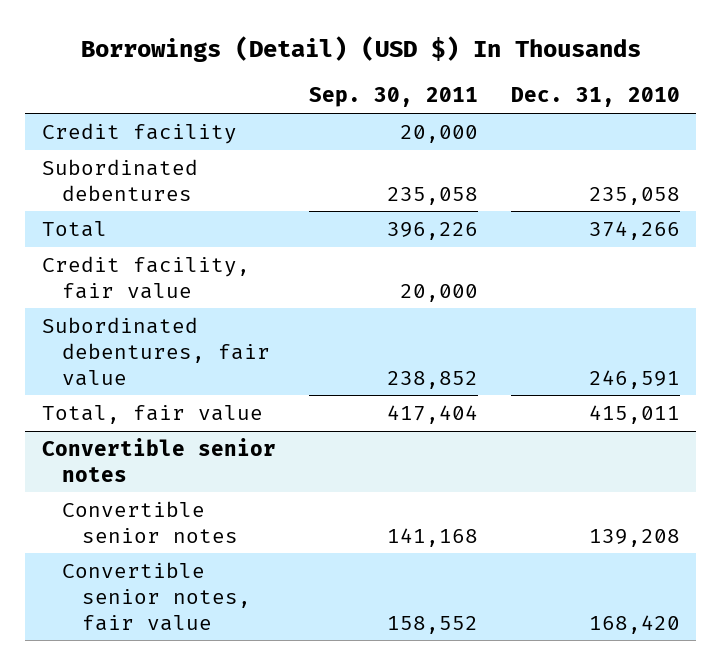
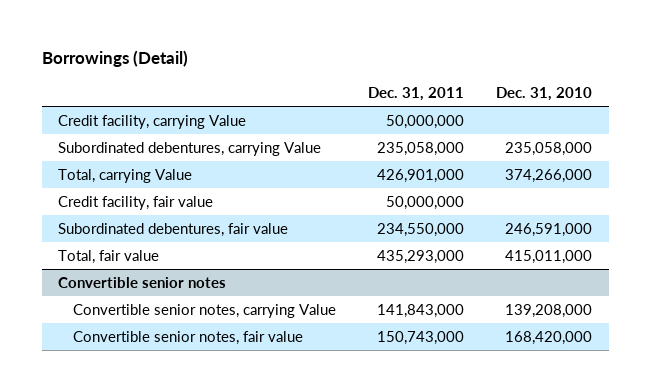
[80,36,641,63] Borrowings (Detail) (USD $) In Thousands -> [41,50,188,68] Borrowings (Detail)
[308,87,478,108] Sep. 30, 2011 -> none
none -> [368,87,465,102] Dec. 31, 2011
[41,122,237,144] Credit facility -> [57,114,246,129] Credit facility, carrying Value
[41,158,198,201] Subordinated debentures -> [57,141,321,156] Subordinated debentures, carrying Value
[588,186,680,205] 235,058 -> [505,141,593,156] 235,058,000
[41,220,107,237] Total -> [57,168,192,183] Total, carrying Value
[588,220,680,240] 374,266 -> [505,168,593,183] 374,266,000
[588,369,680,389] 246,591 -> [505,222,593,237] 246,591,000
[588,404,680,424] 415,011 -> [505,249,593,264] 415,011,000
[61,500,239,543] Convertible senior notes -> [72,303,336,318] Convertible senior notes, carrying Value
[588,528,680,547] 139,208 -> [505,303,593,318] 139,208,000
[588,614,680,634] 168,420 -> [505,330,593,345] 168,420,000

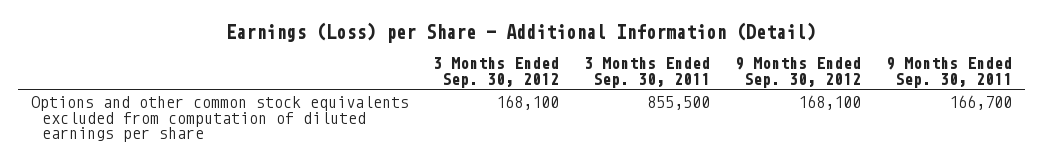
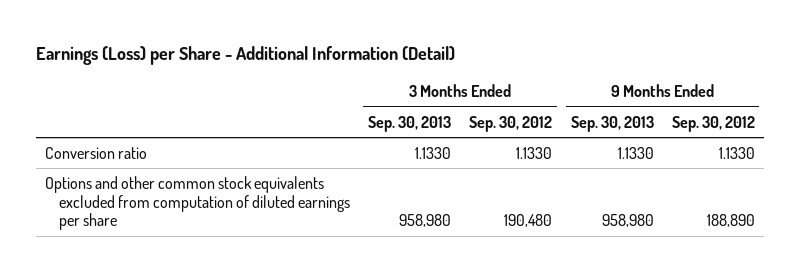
[584,57,711,88] 3 Months Ended Sep. 30, 2011 -> none
[886,57,1013,88] 9 Months Ended Sep. 30, 2011 -> none
none -> [367,115,451,132] Sep. 30, 2013
none -> [570,115,654,132] Sep. 30, 2013
none -> [45,146,148,159] Conversion ratio
[496,94,560,110] 168,100 -> [504,214,553,228] 190,480
[798,94,862,110] 168,100 -> [706,214,755,228] 188,890

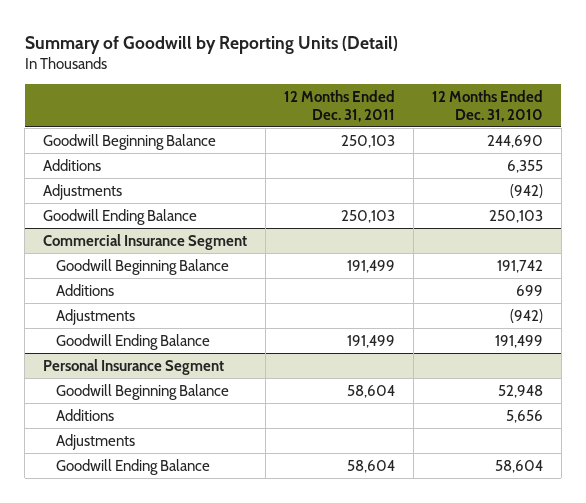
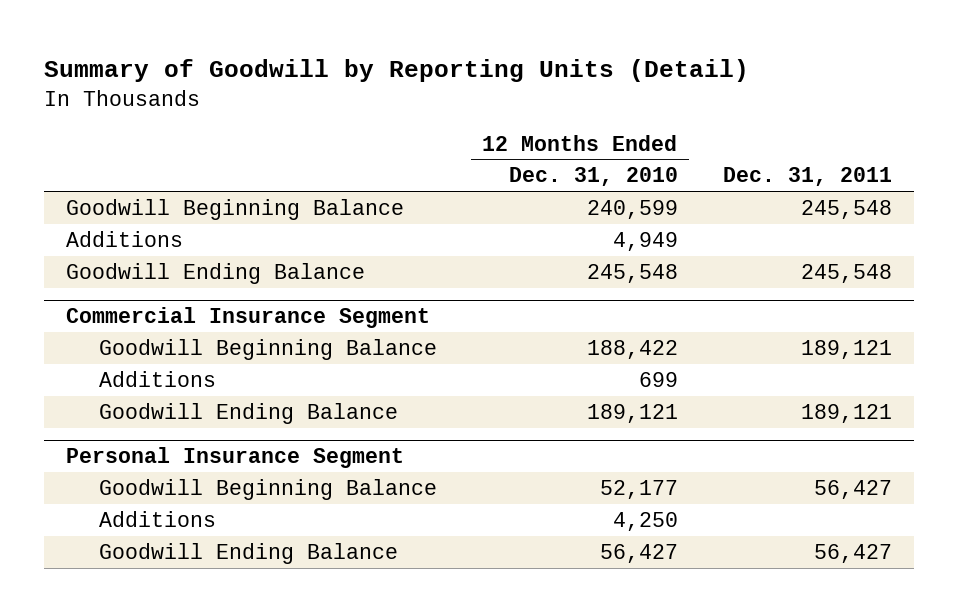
[284,90,396,122] 12 Months Ended Dec. 31, 2011 -> none
none -> [722,167,892,187] Dec. 31, 2011
[43,183,123,200] Adjustments -> none
[486,134,543,148] 244,690 -> [586,199,678,219] 240,599
[506,159,543,173] 6,355 -> [612,231,678,251] 4,949
[488,209,543,223] 250,103 -> [586,263,678,283] 245,548
[496,259,543,273] 191,742 -> [586,339,678,359] 188,422
[55,308,135,325] Adjustments -> none
[494,334,543,348] 191,499 -> [586,403,678,423] 189,121
[55,433,135,450] Adjustments -> none
[497,384,543,398] 52,948 -> [599,479,678,499] 52,177
[505,409,543,423] 5,656 -> [612,511,678,531] 4,250
[494,459,543,473] 58,604 -> [599,543,678,563] 56,427

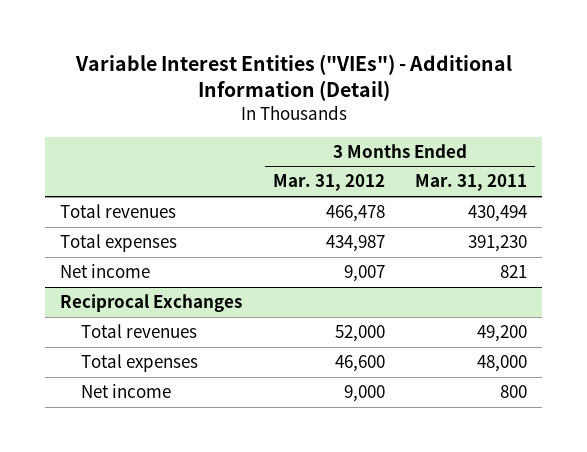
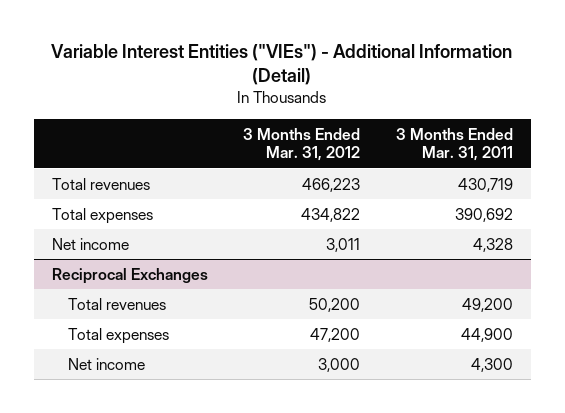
[325,204,385,222] 466,478 -> [302,177,361,192] 466,223
[468,204,528,222] 430,494 -> [457,177,513,192] 430,719
[325,234,385,252] 434,987 -> [301,207,361,222] 434,822
[468,234,528,252] 391,230 -> [454,207,513,222] 390,692
[343,264,385,282] 9,007 -> [326,237,361,252] 3,011
[500,264,528,278] 821 -> [472,237,513,252] 4,328
[334,324,385,342] 52,000 -> [309,297,361,312] 50,200
[334,354,385,372] 46,600 -> [310,327,361,342] 47,200
[477,354,528,372] 48,000 -> [460,327,513,342] 44,900
[343,384,385,402] 9,000 -> [318,357,361,372] 3,000
[500,384,528,398] 800 -> [470,357,513,372] 4,300

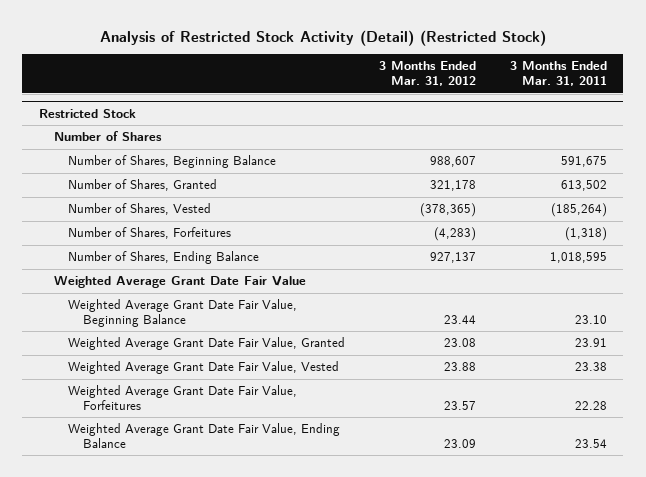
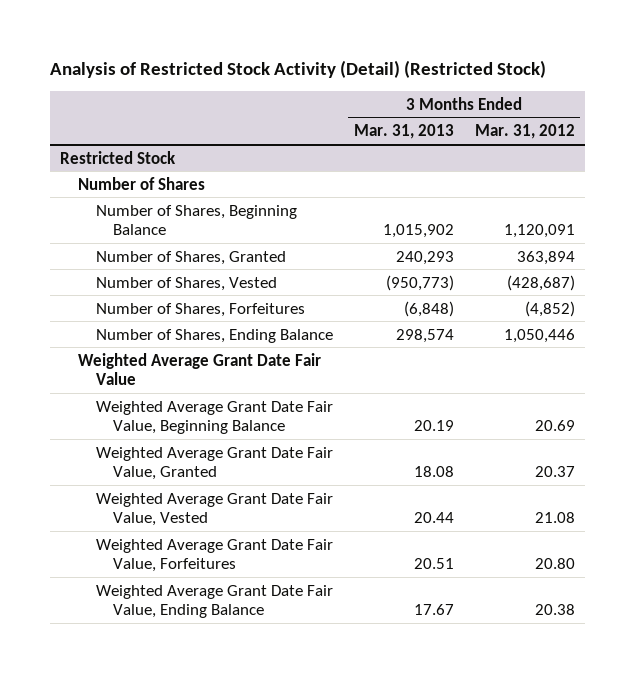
[509,61,607,87] 3 Months Ended Mar. 31, 2011 -> none
none -> [353,124,454,140] Mar. 31, 2013
[430,156,477,168] 988,607 -> [503,224,575,239] 1,120,091
[430,180,477,192] 321,178 -> [516,250,575,265] 363,894
[420,203,477,218] (378,365) -> [506,274,575,291] (428,687)
[434,227,477,242] (4,283) -> [524,300,575,317] (4,852)
[430,252,477,264] 927,137 -> [503,328,575,343] 1,050,446
[444,314,477,324] 23.44 -> [534,420,575,432] 20.69
[444,338,477,348] 23.08 -> [534,466,575,478] 20.37
[444,362,477,372] 23.88 -> [534,512,575,524] 21.08
[444,400,477,410] 23.57 -> [534,558,575,570] 20.80
[444,438,477,448] 23.09 -> [534,604,575,616] 20.38

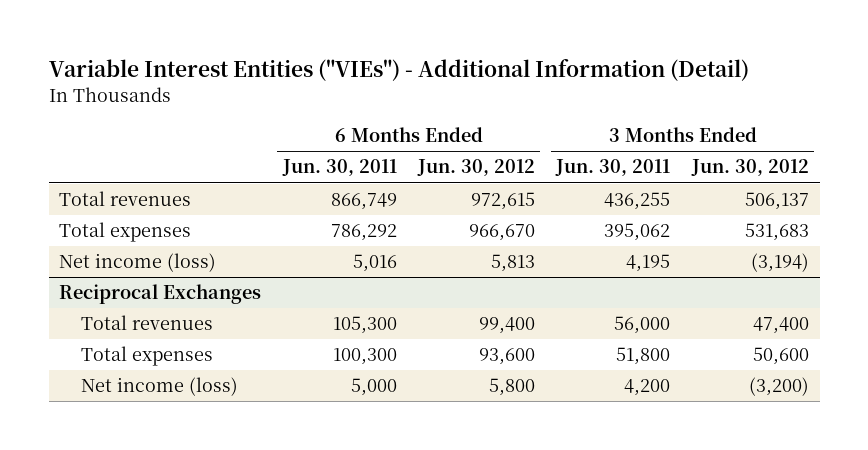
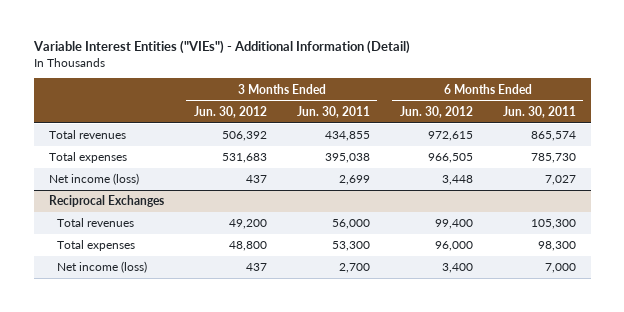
[330,193,397,211] 866,749 -> [530,131,576,142] 865,574
[604,192,671,211] 436,255 -> [324,131,370,142] 434,855
[744,192,809,211] 506,137 -> [221,131,267,142] 506,392
[330,224,397,242] 786,292 -> [530,153,576,164] 785,730
[469,224,536,242] 966,670 -> [427,153,473,164] 966,505
[604,223,671,242] 395,062 -> [324,153,370,164] 395,038
[352,254,397,273] 5,016 -> [544,175,576,186] 7,027
[491,254,536,273] 5,813 -> [441,175,473,186] 3,448
[626,254,671,273] 4,195 -> [338,175,370,186] 2,699
[750,253,809,273] (3,194) -> [245,175,267,184] 437
[752,317,809,335] 47,400 -> [228,219,267,230] 49,200
[332,348,397,366] 100,300 -> [537,241,576,252] 98,300
[479,348,536,366] 93,600 -> [434,241,473,252] 96,000
[616,347,671,366] 51,800 -> [331,241,370,252] 53,300
[752,347,809,366] 50,600 -> [228,241,267,252] 48,800
[350,378,397,397] 5,000 -> [544,263,576,274] 7,000
[489,378,536,397] 5,800 -> [441,263,473,274] 3,400
[624,379,671,397] 4,200 -> [338,263,370,274] 2,700
[748,377,809,397] (3,200) -> [245,263,267,272] 437

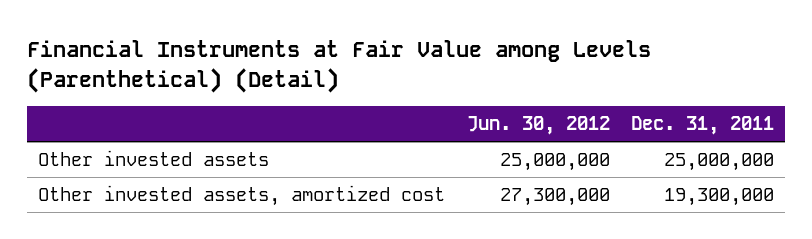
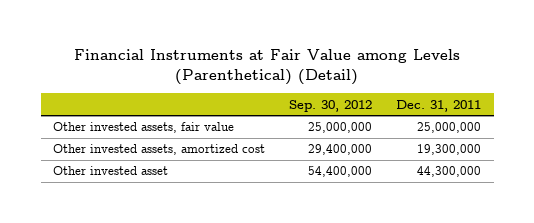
[466,116,610,136] Jun. 30, 2012 -> none
none -> [289,99,373,112] Sep. 30, 2012
[37,150,269,167] Other invested assets -> [52,122,234,134] Other invested assets, fair value
none -> [52,166,168,176] Other invested asset

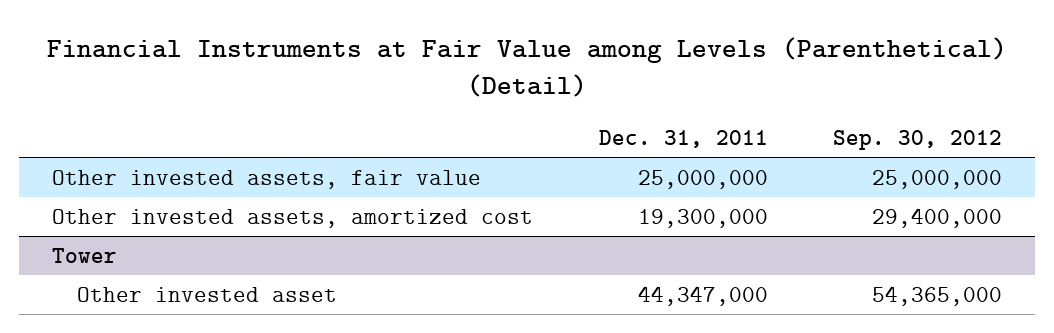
none -> [52,247,118,263] Tower
[308,166,373,178] 54,400,000 -> [872,285,1003,306] 54,365,000
[417,166,482,178] 44,300,000 -> [637,285,768,306] 44,347,000

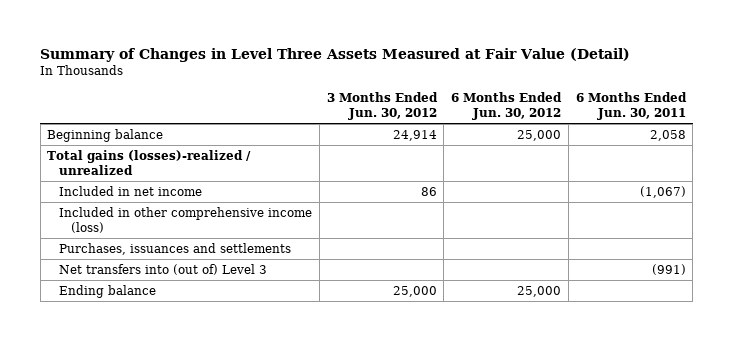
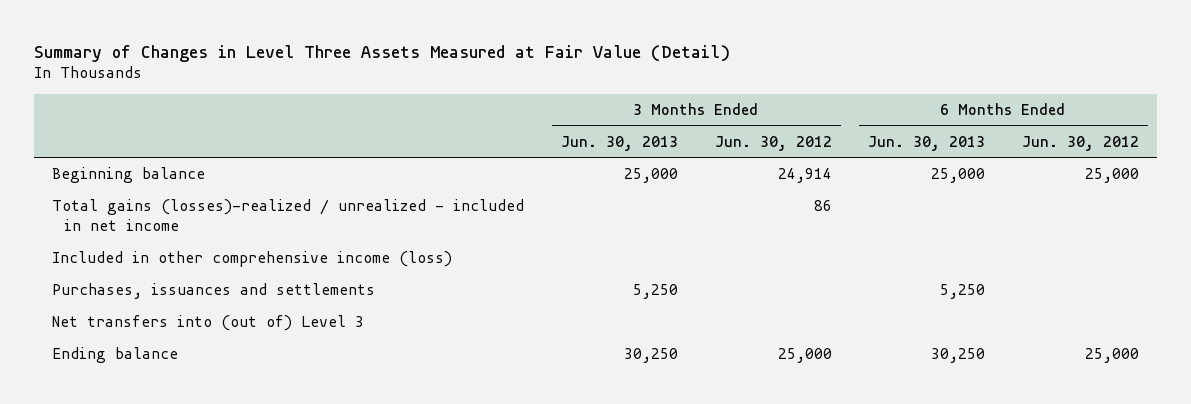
[575,92,687,121] 6 Months Ended Jun. 30, 2011 -> none
none -> [560,135,678,151] Jun. 30, 2013
none -> [868,135,986,151] Jun. 30, 2013
[47,149,252,175] Total gains (losses)-realized / unrealized -> none
[59,185,203,196] Included in net income -> [52,199,525,231] Total gains (losses)-realized / unrealized - included in net income

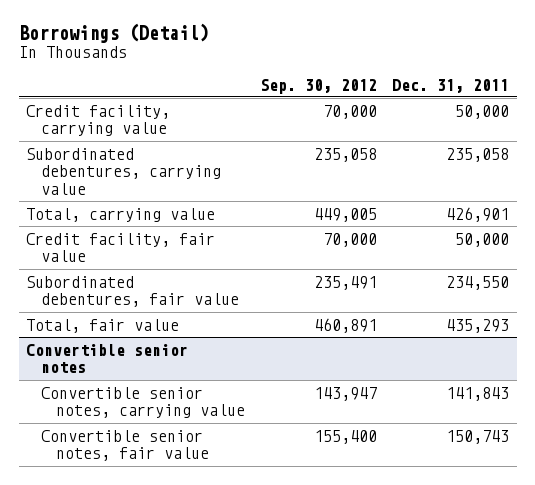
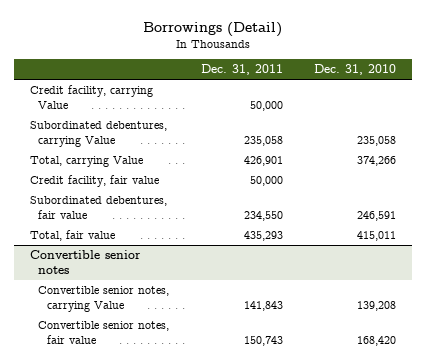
[260,78,378,94] Sep. 30, 2012 -> none
none -> [313,64,396,76] Dec. 31, 2010
[26,104,171,137] Credit facility, carrying value -> [29,85,153,109] Credit facility, carrying Value
[26,147,222,195] Subordinated debentures, carrying value -> [29,121,167,147] Subordinated debentures, carrying Value
[26,207,216,222] Total, carrying value -> [29,156,143,168] Total, carrying Value
[41,386,246,419] Convertible senior notes, carrying value -> [38,286,170,312] Convertible senior notes, carrying Value

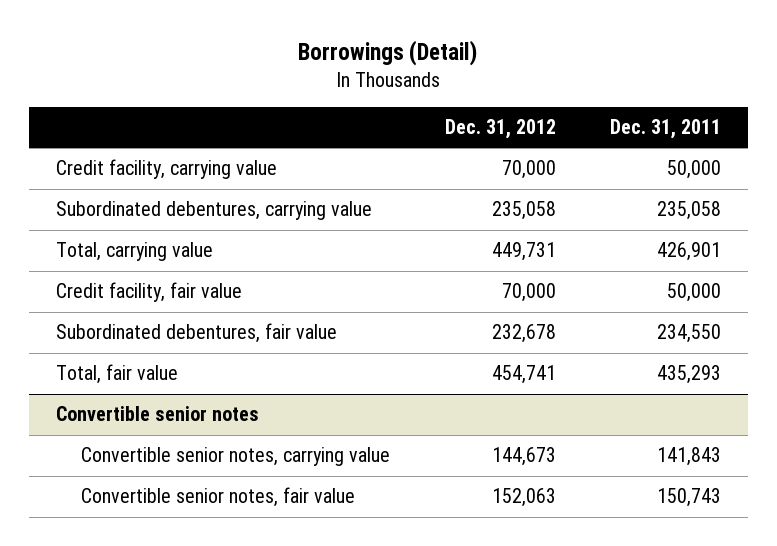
[313,64,396,76] Dec. 31, 2010 -> none
none -> [444,119,556,140] Dec. 31, 2012
[29,85,153,109] Credit facility, carrying Value -> [55,159,277,180] Credit facility, carrying value
[29,121,167,147] Subordinated debentures, carrying Value -> [55,201,372,221] Subordinated debentures, carrying value
[29,156,143,168] Total, carrying Value -> [55,242,213,262] Total, carrying value
[38,286,170,312] Convertible senior notes, carrying Value -> [81,447,391,467] Convertible senior notes, carrying value

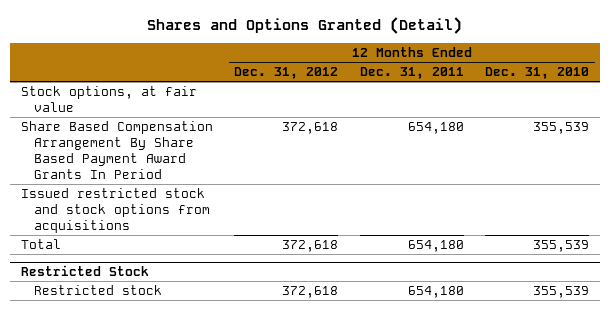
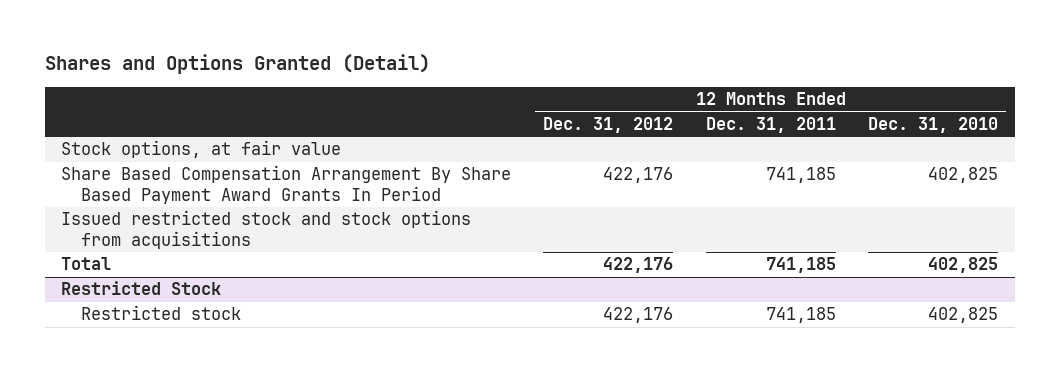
[282,122,339,135] 372,618 -> [603,167,674,184] 422,176
[407,122,464,135] 654,180 -> [765,167,836,184] 741,185
[533,122,590,135] 355,539 -> [928,167,999,184] 402,825
[282,240,339,253] 372,618 -> [603,257,674,274] 422,176
[407,240,464,253] 654,180 -> [765,257,836,274] 741,185
[533,240,590,253] 355,539 -> [928,257,999,274] 402,825
[282,286,339,299] 372,618 -> [603,307,674,324] 422,176
[407,286,464,299] 654,180 -> [765,307,836,324] 741,185
[533,286,590,299] 355,539 -> [928,307,999,324] 402,825

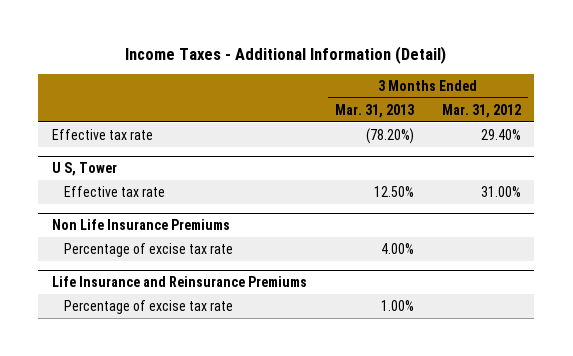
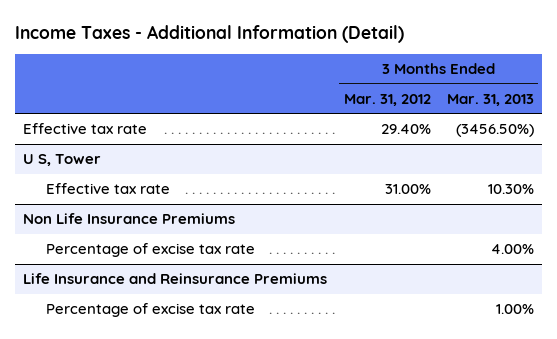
[365,127,414,144] (78.20%) -> [455,124,534,138] (3456.50%)
[373,185,414,197] 12.50% -> [487,184,534,195] 10.30%

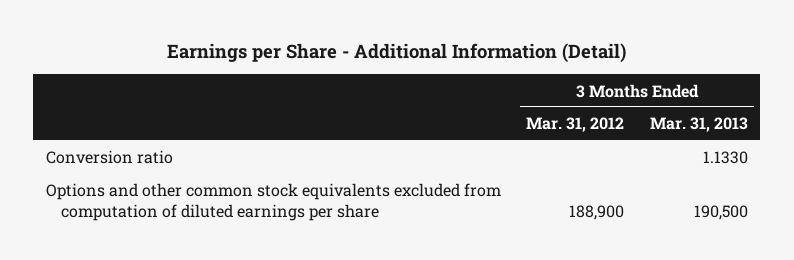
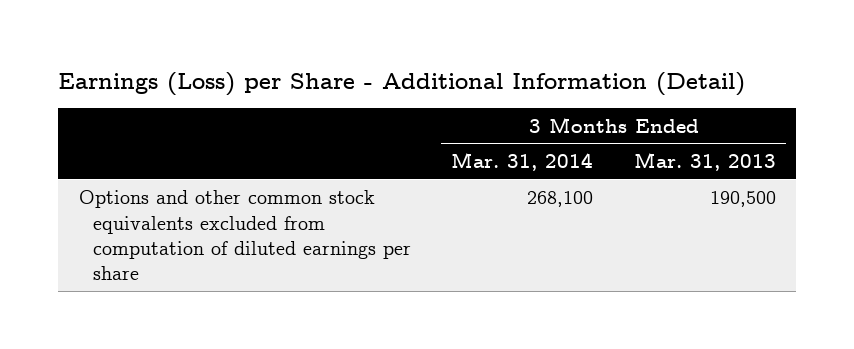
[166,43,626,64] Earnings per Share - Additional Information (Detail) -> [58,71,746,96] Earnings (Loss) per Share - Additional Information (Detail)
[526,117,625,133] Mar. 31, 2012 -> none
none -> [451,151,594,171] Mar. 31, 2014
[45,150,173,165] Conversion ratio -> none

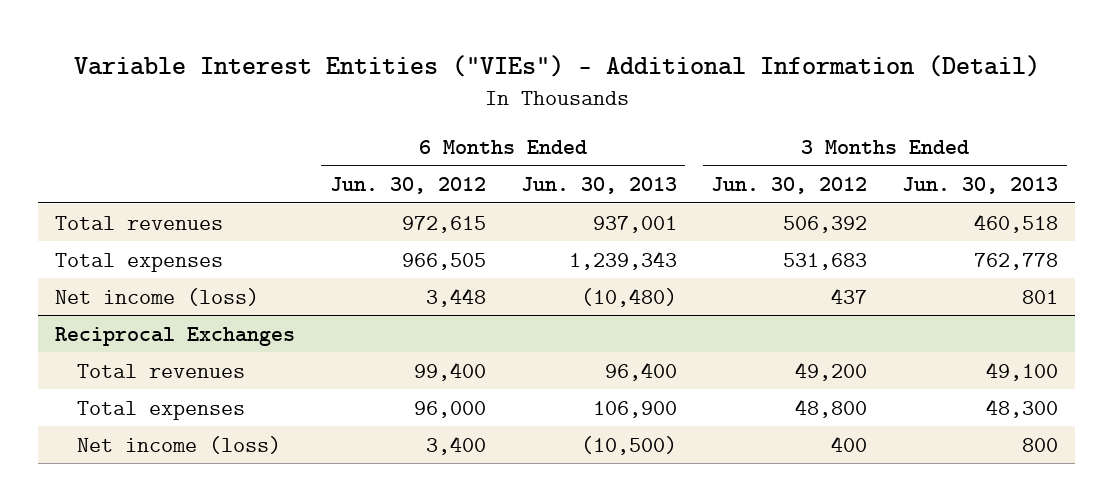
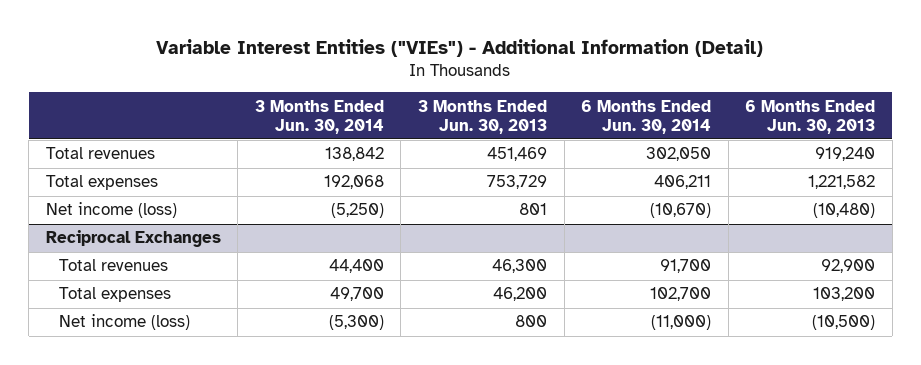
[329,177,486,195] Jun. 30, 2012 -> none
[711,177,868,195] Jun. 30, 2012 -> none
none -> [254,99,384,134] 3 Months Ended Jun. 30, 2014
none -> [581,99,712,134] 6 Months Ended Jun. 30, 2014
[592,215,677,233] 937,001 -> [815,147,876,162] 919,240
[974,213,1059,233] 460,518 -> [486,147,547,162] 451,469
[568,250,677,270] 1,239,343 -> [808,175,876,190] 1,221,582
[974,252,1059,270] 762,778 -> [486,175,547,190] 753,729
[604,361,677,381] 96,400 -> [821,259,876,274] 92,900
[986,361,1059,381] 49,100 -> [491,259,547,274] 46,300
[592,400,677,418] 106,900 -> [813,287,876,302] 103,200
[986,398,1059,418] 48,300 -> [492,287,547,302] 46,200

